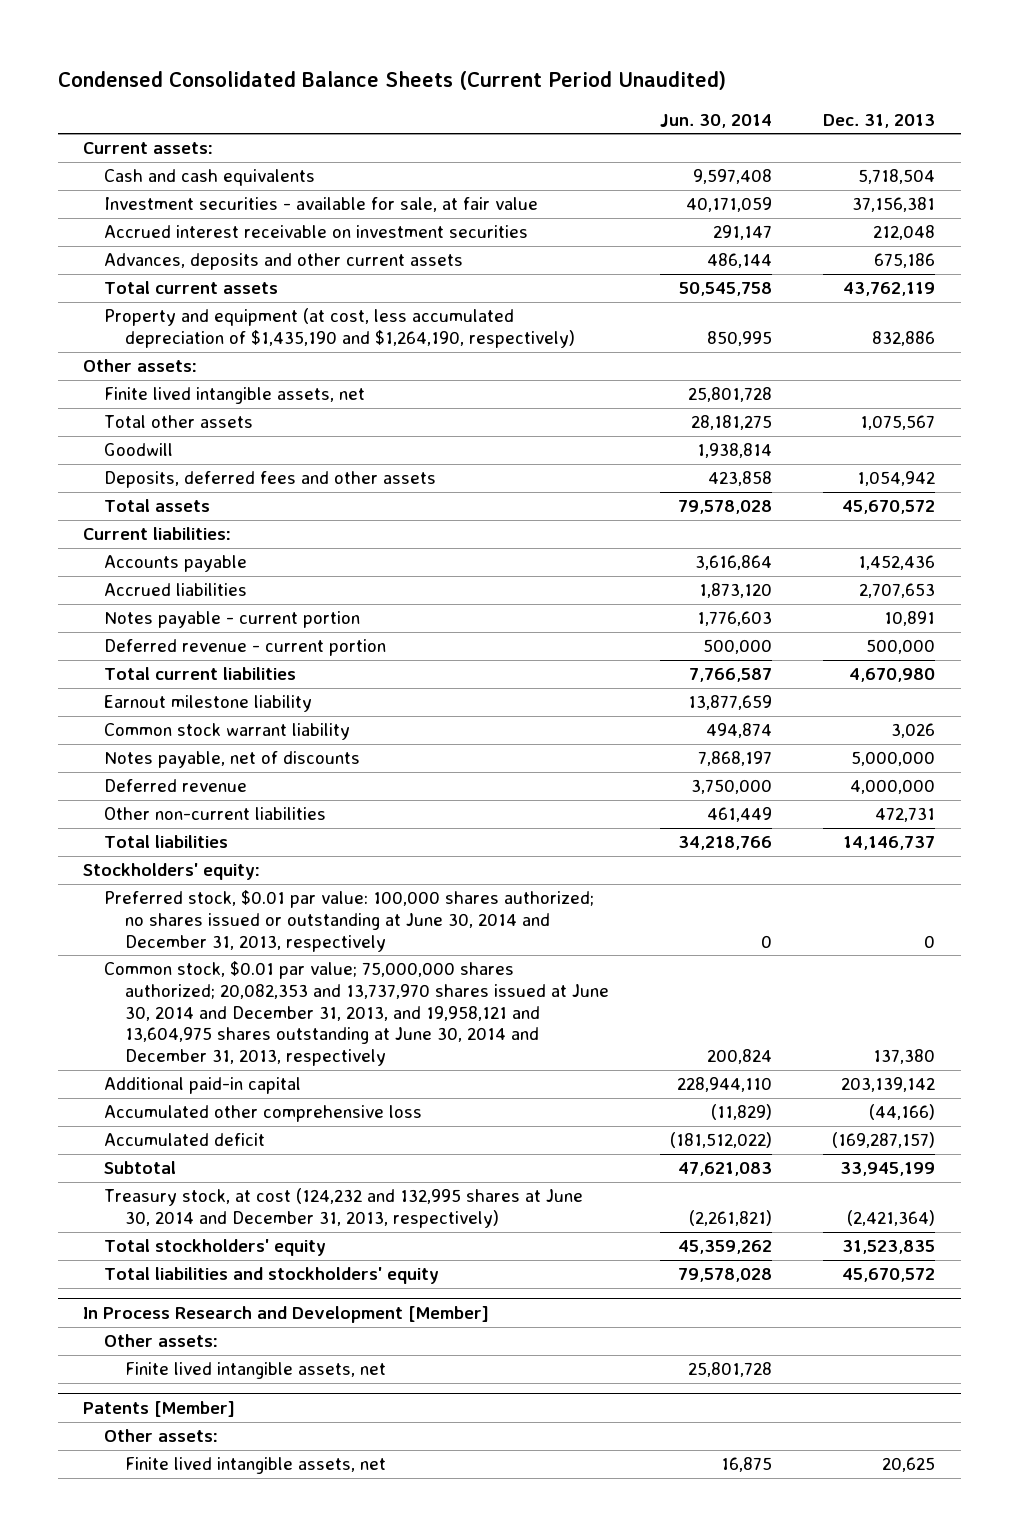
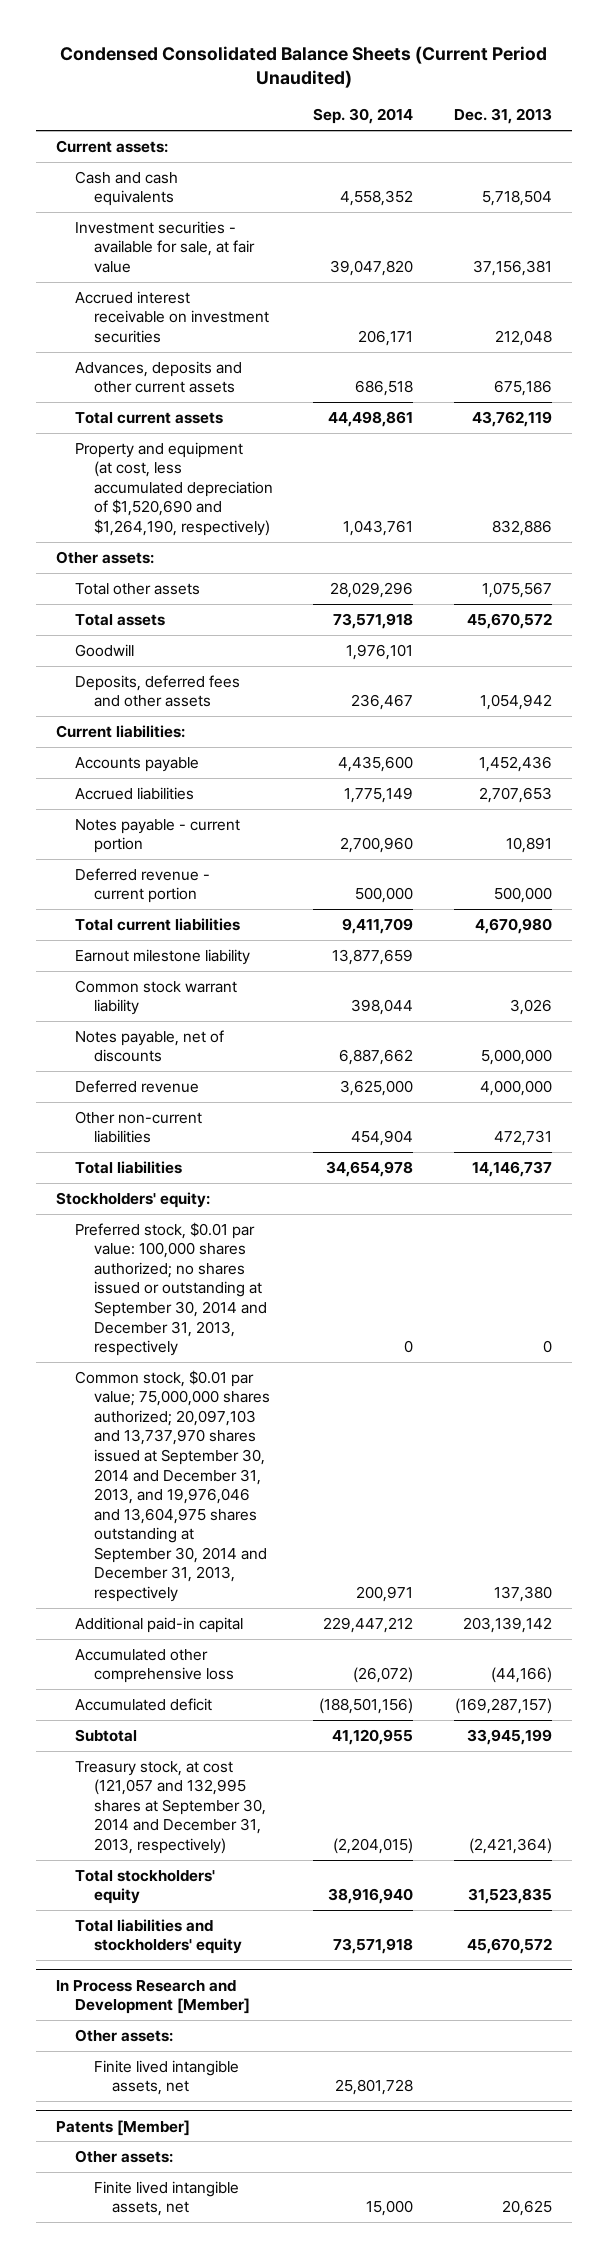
[660,113,773,128] Jun. 30, 2014 -> none
none -> [313,108,414,125] Sep. 30, 2014
[104,308,576,349] Property and equipment (at cost, less accumulated depreciation of $1,435,190 and $1,264,190, respectively) -> [74,441,273,537] Property and equipment (at cost, less accumulated depreciation of $1,520,690 and $1,264,190, respectively)
[104,387,366,405] Finite lived intangible assets, net -> none
[104,499,211,513] Total assets -> [74,613,165,626] Total assets
[104,890,595,952] Preferred stock, $0.01 par value: 100,000 shares authorized; no shares issued or outstanding at June 30, 2014 and December 31, 2013, respectively -> [74,1221,267,1357] Preferred stock, $0.01 par value: 100,000 shares authorized; no shares issued or outstanding at September 30, 2014 and December 31, 2013, respectively
[104,961,610,1067] Common stock, $0.01 par value; 75,000,000 shares authorized; 20,082,353 and 13,737,970 shares issued at June 30, 2014 and December 31, 2013, and 19,958,121 and 13,604,975 shares outstanding at June 30, 2014 and December 31, 2013, respectively -> [74,1369,270,1602] Common stock, $0.01 par value; 75,000,000 shares authorized; 20,097,103 and 13,737,970 shares issued at September 30, 2014 and December 31, 2013, and 19,976,046 and 13,604,975 shares outstanding at September 30, 2014 and December 31, 2013, respectively
[104,1188,584,1229] Treasury stock, at cost (124,232 and 132,995 shares at June 30, 2014 and December 31, 2013, respectively) -> [74,1760,266,1855] Treasury stock, at cost (121,057 and 132,995 shares at September 30, 2014 and December 31, 2013, respectively)

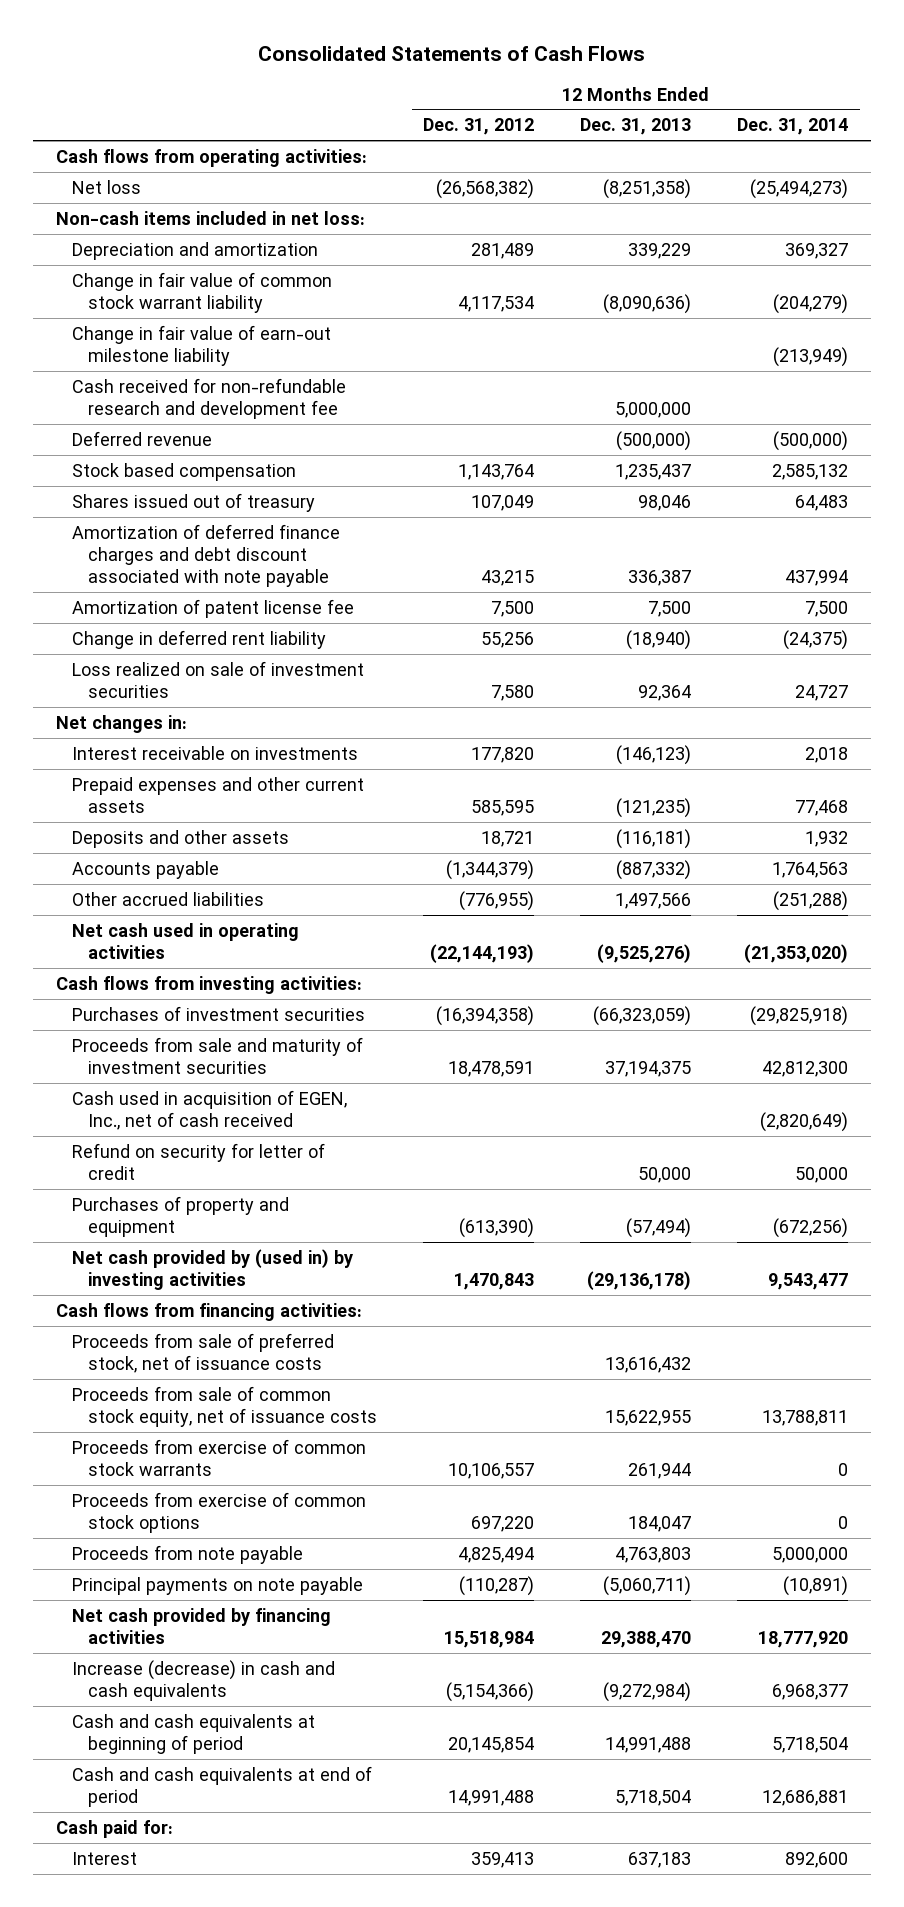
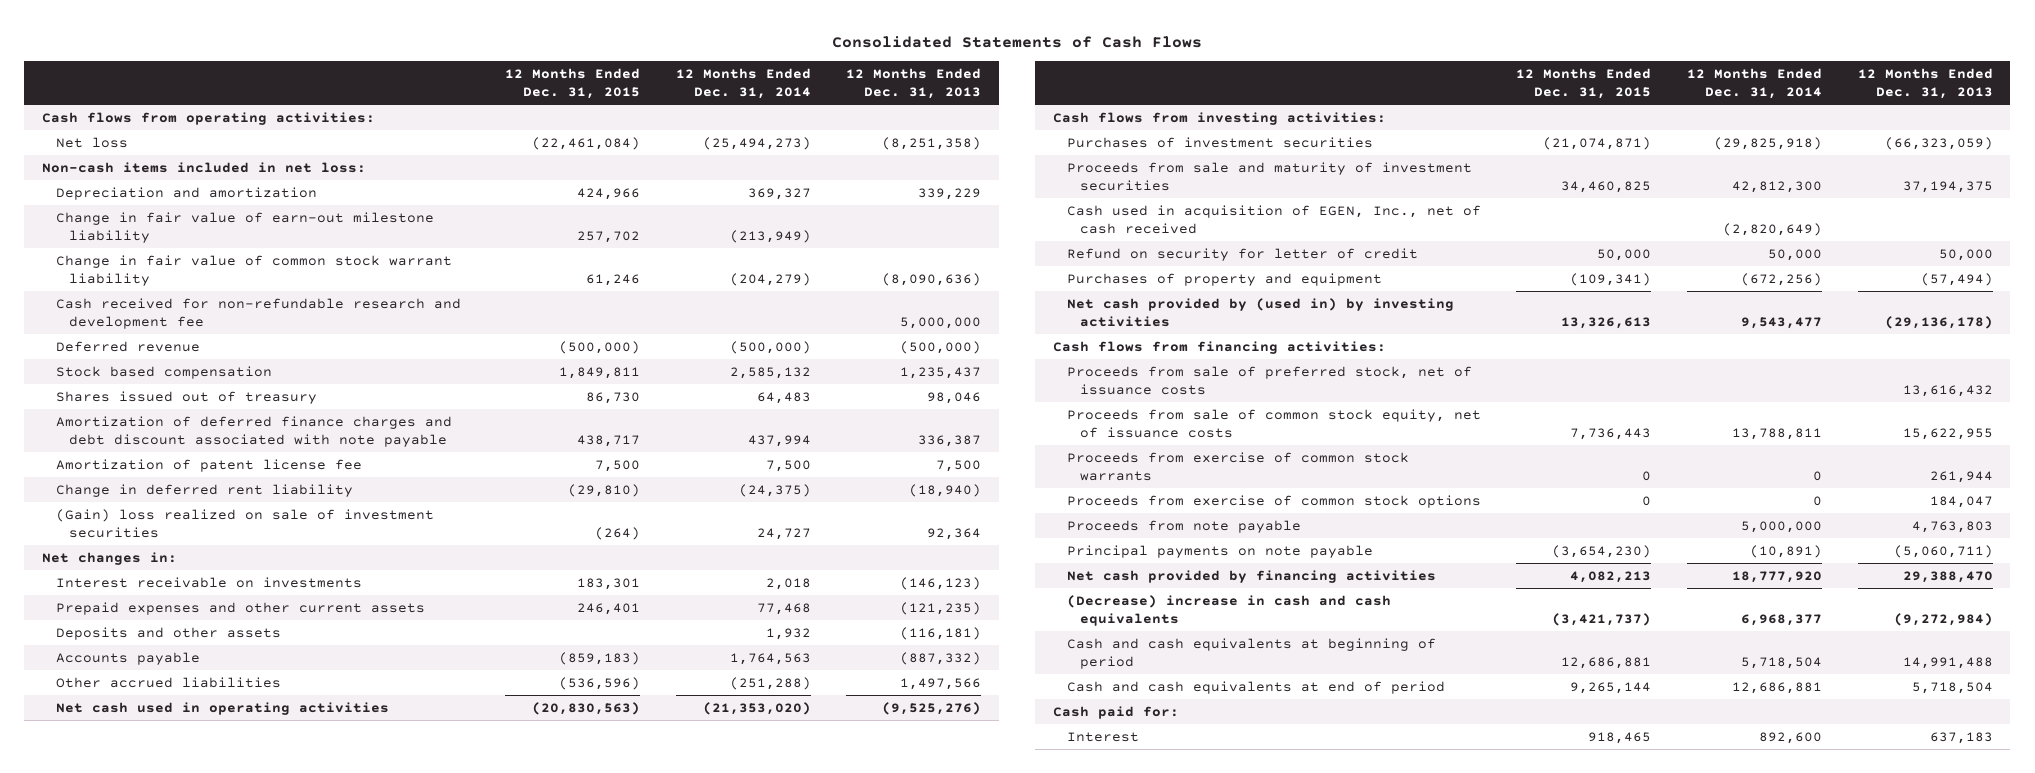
[423,118,535,136] Dec. 31, 2012 -> none
none -> [505,67,641,100] 12 Months Ended Dec. 31, 2015
[71,271,332,314] Change in fair value of common stock warrant liability -> [55,254,452,286] Change in fair value of common stock warrant liability
[71,660,364,699] Loss realized on sale of investment securities -> [55,508,434,538] (Gain) loss realized on sale of investment securities
[71,1659,335,1702] Increase (decrease) in cash and cash equivalents -> [1066,594,1391,626] (Decrease) increase in cash and cash equivalents

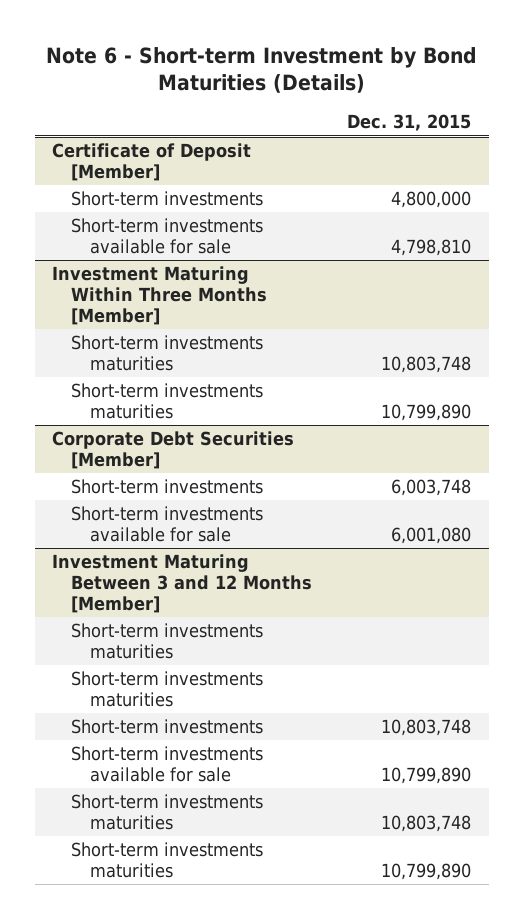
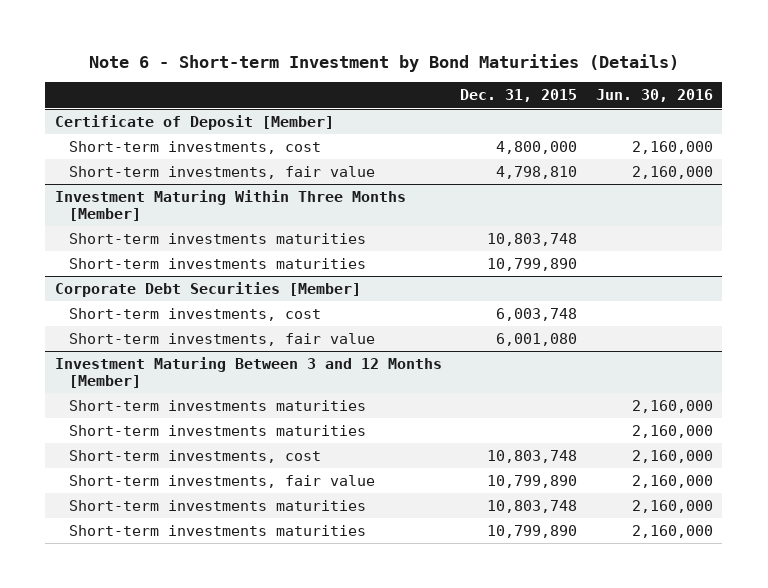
none -> [596,89,714,103] Jun. 30, 2016
[71,191,264,207] Short-term investments -> [69,141,322,155] Short-term investments, cost
[71,218,264,254] Short-term investments available for sale -> [69,166,376,180] Short-term investments, fair value
[71,479,264,495] Short-term investments -> [69,308,322,322] Short-term investments, cost
[71,506,264,542] Short-term investments available for sale -> [69,333,376,347] Short-term investments, fair value
[71,719,264,735] Short-term investments -> [69,450,322,464] Short-term investments, cost
[71,746,264,782] Short-term investments available for sale -> [69,475,376,489] Short-term investments, fair value

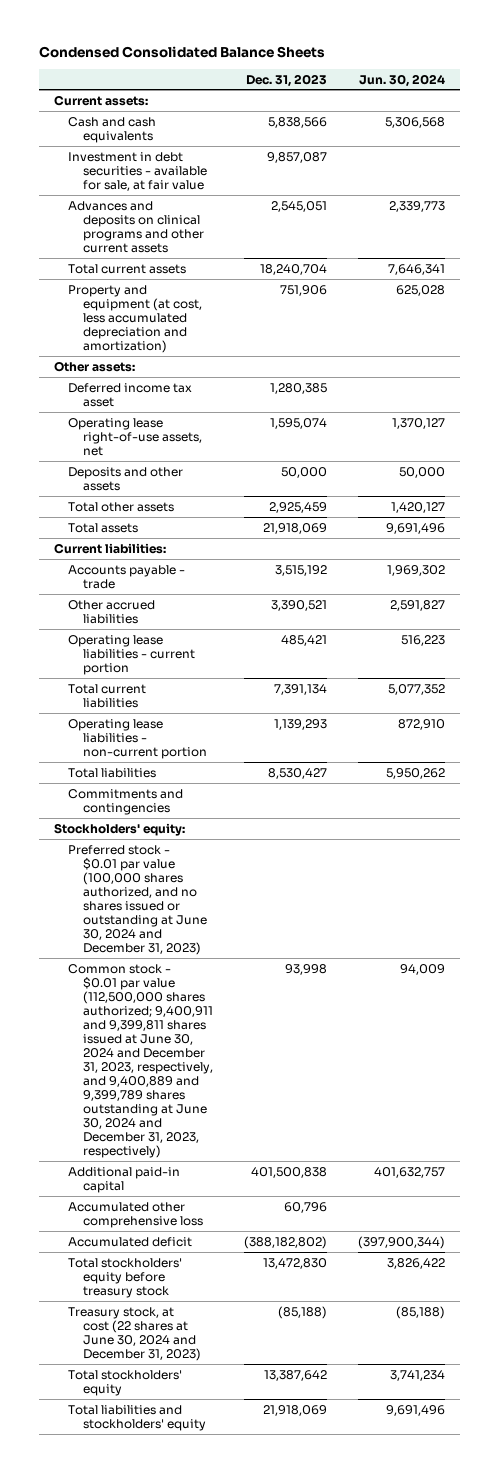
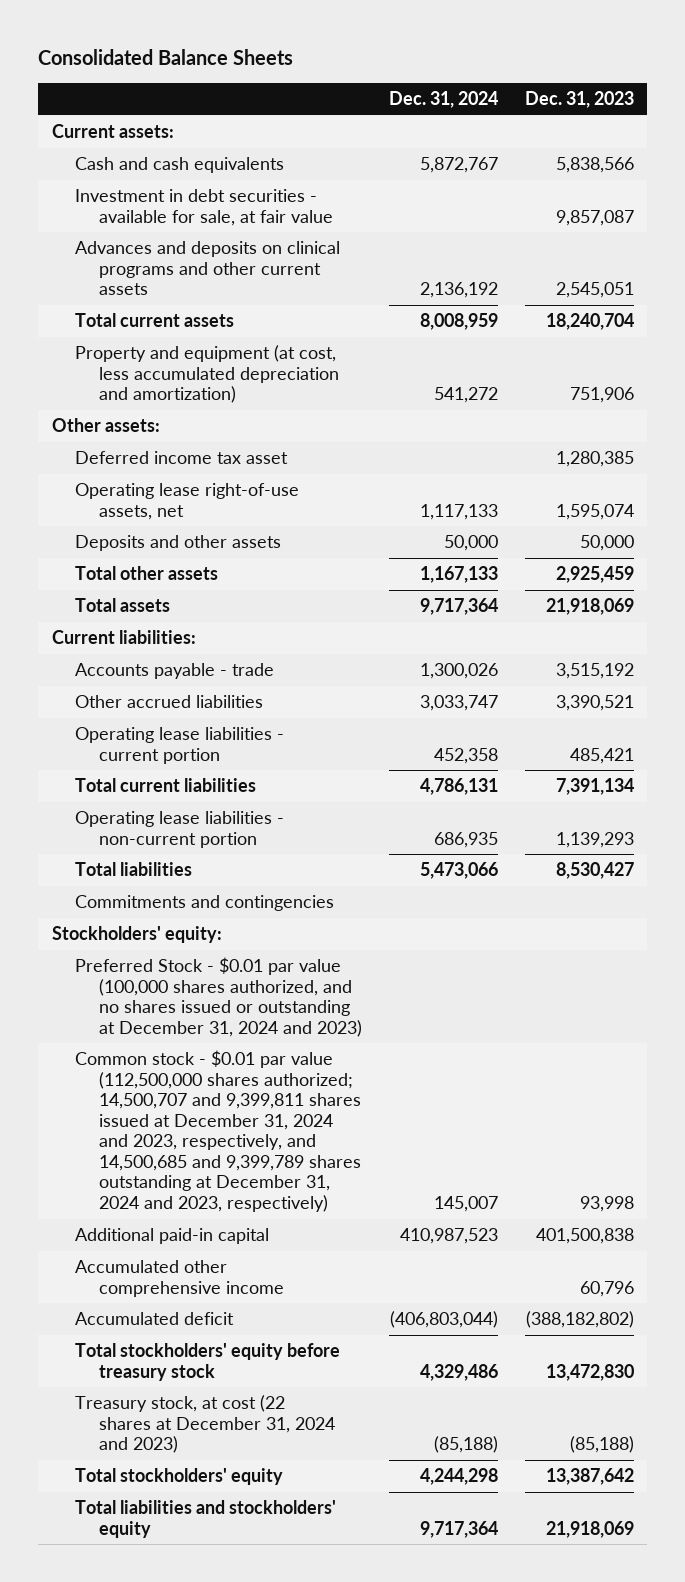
[38,46,325,59] Condensed Consolidated Balance Sheets -> [38,49,294,66] Consolidated Balance Sheets
[358,73,445,87] Jun. 30, 2024 -> none
none -> [388,90,498,108] Dec. 31, 2024
[68,844,207,955] Preferred stock - $0.01 par value (100,000 shares authorized, and no shares issued or outstanding at June 30, 2024 and December 31, 2023) -> [75,957,363,1037] Preferred Stock - $0.01 par value (100,000 shares authorized, and no shares issued or outstanding at December 31, 2024 and 2023)
[68,963,213,1159] Common stock - $0.01 par value (112,500,000 shares authorized; 9,400,911 and 9,399,811 shares issued at June 30, 2024 and December 31, 2023, respectively, and 9,400,889 and 9,399,789 shares outstanding at June 30, 2024 and December 31, 2023, respectively) -> [75,1050,362,1212] Common stock - $0.01 par value (112,500,000 shares authorized; 14,500,707 and 9,399,811 shares issued at December 31, 2024 and 2023, respectively, and 14,500,685 and 9,399,789 shares outstanding at December 31, 2024 and 2023, respectively)
[68,1201,203,1228] Accumulated other comprehensive loss -> [75,1260,285,1297] Accumulated other comprehensive income
[68,1306,201,1361] Treasury stock, at cost (22 shares at June 30, 2024 and December 31, 2023) -> [75,1395,336,1454] Treasury stock, at cost (22 shares at December 31, 2024 and 2023)

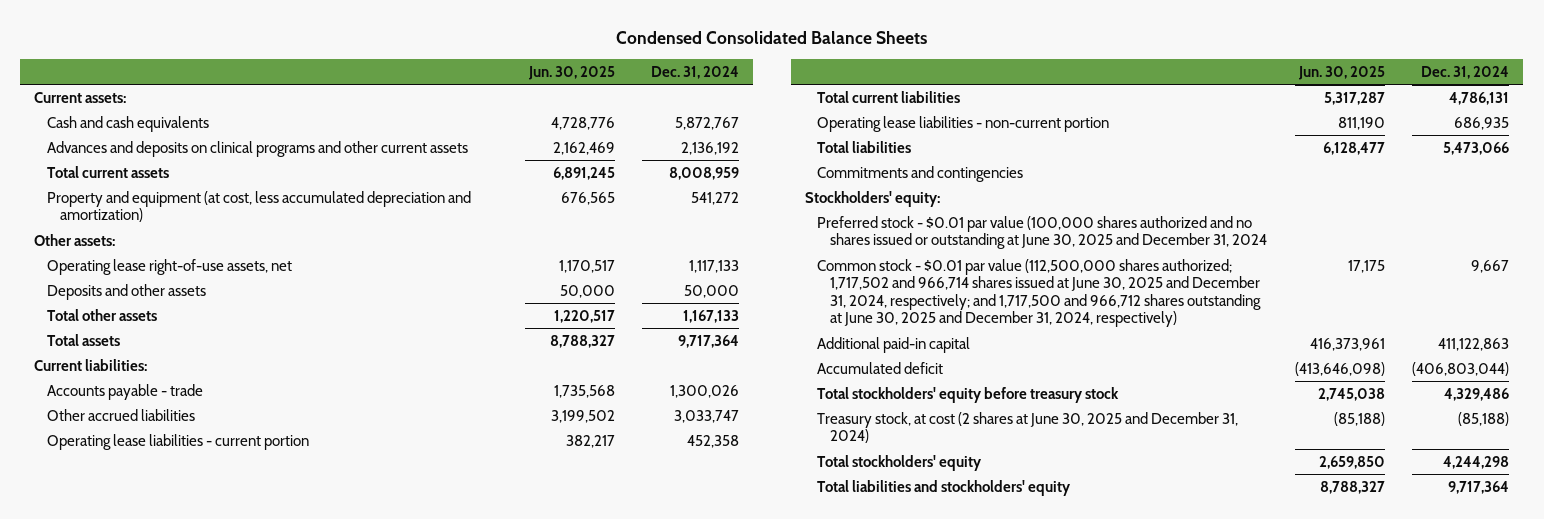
[38,49,294,66] Consolidated Balance Sheets -> [615,31,927,45] Condensed Consolidated Balance Sheets
[524,90,634,108] Dec. 31, 2023 -> none
none -> [527,66,615,81] Jun. 30, 2025
[75,189,334,226] Investment in debt securities - available for sale, at fair value -> none
[75,451,289,465] Deferred income tax asset -> none
[75,1260,285,1297] Accumulated other comprehensive income -> none
[75,957,363,1037] Preferred Stock - $0.01 par value (100,000 shares authorized, and no shares issued or outstanding at December 31, 2024 and 2023) -> [817,215,1268,250] Preferred stock - $0.01 par value (100,000 shares authorized and no shares issued or outstanding at June 30, 2025 and December 31, 2024
[75,1050,362,1212] Common stock - $0.01 par value (112,500,000 shares authorized; 14,500,707 and 9,399,811 shares issued at December 31, 2024 and 2023, respectively, and 14,500,685 and 9,399,789 shares outstanding at December 31, 2024 and 2023, respectively) -> [817,258,1262,328] Common stock - $0.01 par value (112,500,000 shares authorized; 1,717,502 and 966,714 shares issued at June 30, 2025 and December 31, 2024, respectively; and 1,717,500 and 966,712 shares outstanding at June 30, 2025 and December 31, 2024, respectively)
[433,1195,498,1212] 145,007 -> [1471,259,1510,273] 9,667
[399,1228,498,1245] 410,987,523 -> [1438,337,1510,351] 411,122,863
[75,1395,336,1454] Treasury stock, at cost (22 shares at December 31, 2024 and 2023) -> [817,411,1239,444] Treasury stock, at cost (2 shares at June 30, 2025 and December 31, 2024)

